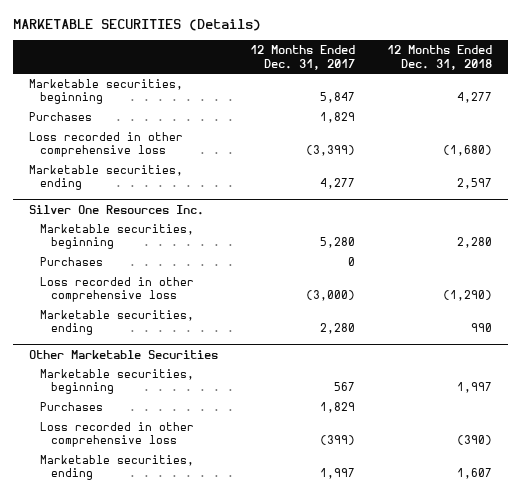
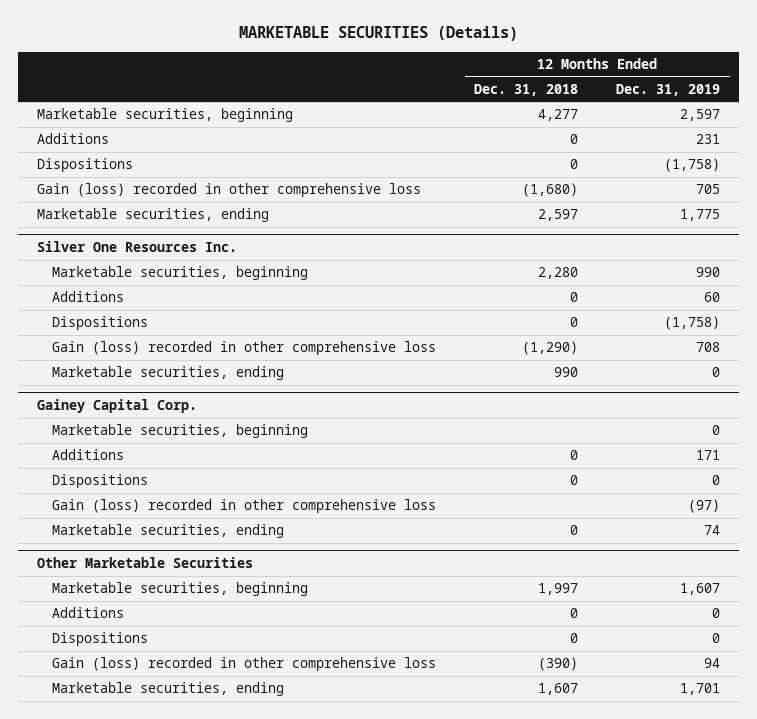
[249,45,355,70] 12 Months Ended Dec. 31, 2017 -> none
none -> [616,83,721,96] Dec. 31, 2019
[28,111,92,121] Purchases -> none
none -> [36,133,109,145] Additions
none -> [36,158,133,173] Dispositions
[28,131,183,158] Loss recorded in other comprehensive loss -> [36,183,421,198] Gain (loss) recorded in other comprehensive loss
[39,256,103,266] Purchases -> none
none -> [51,291,124,303] Additions
none -> [51,316,148,331] Dispositions
[39,276,194,303] Loss recorded in other comprehensive loss -> [51,341,436,356] Gain (loss) recorded in other comprehensive loss
none -> [36,399,197,414] Gainey Capital Corp.
none -> [51,424,308,439] Marketable securities, beginning
none -> [51,449,124,461] Additions
none -> [51,474,148,489] Dispositions
none -> [51,499,436,514] Gain (loss) recorded in other comprehensive loss
none -> [51,524,284,539] Marketable securities, ending
[39,401,103,411] Purchases -> none
none -> [51,607,124,619] Additions
none -> [51,632,148,647] Dispositions
[39,421,194,448] Loss recorded in other comprehensive loss -> [51,657,436,672] Gain (loss) recorded in other comprehensive loss

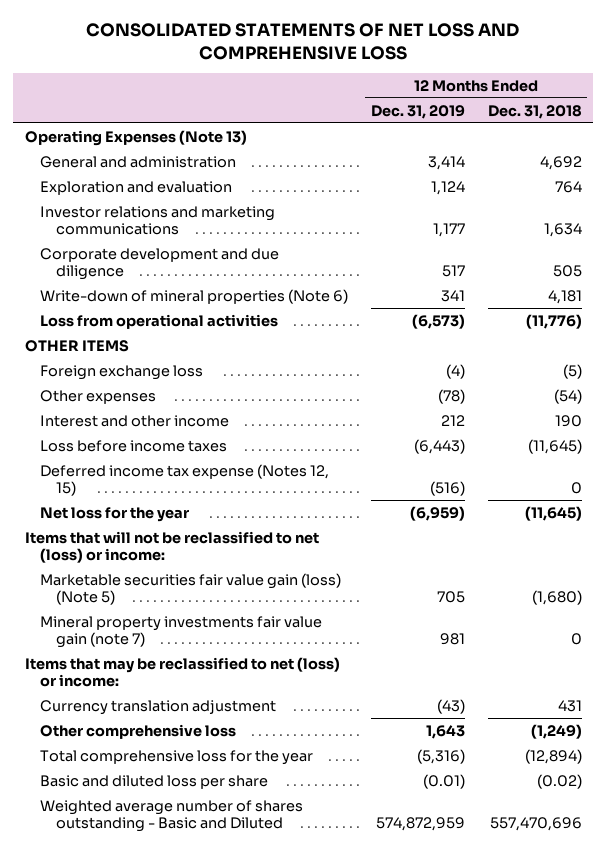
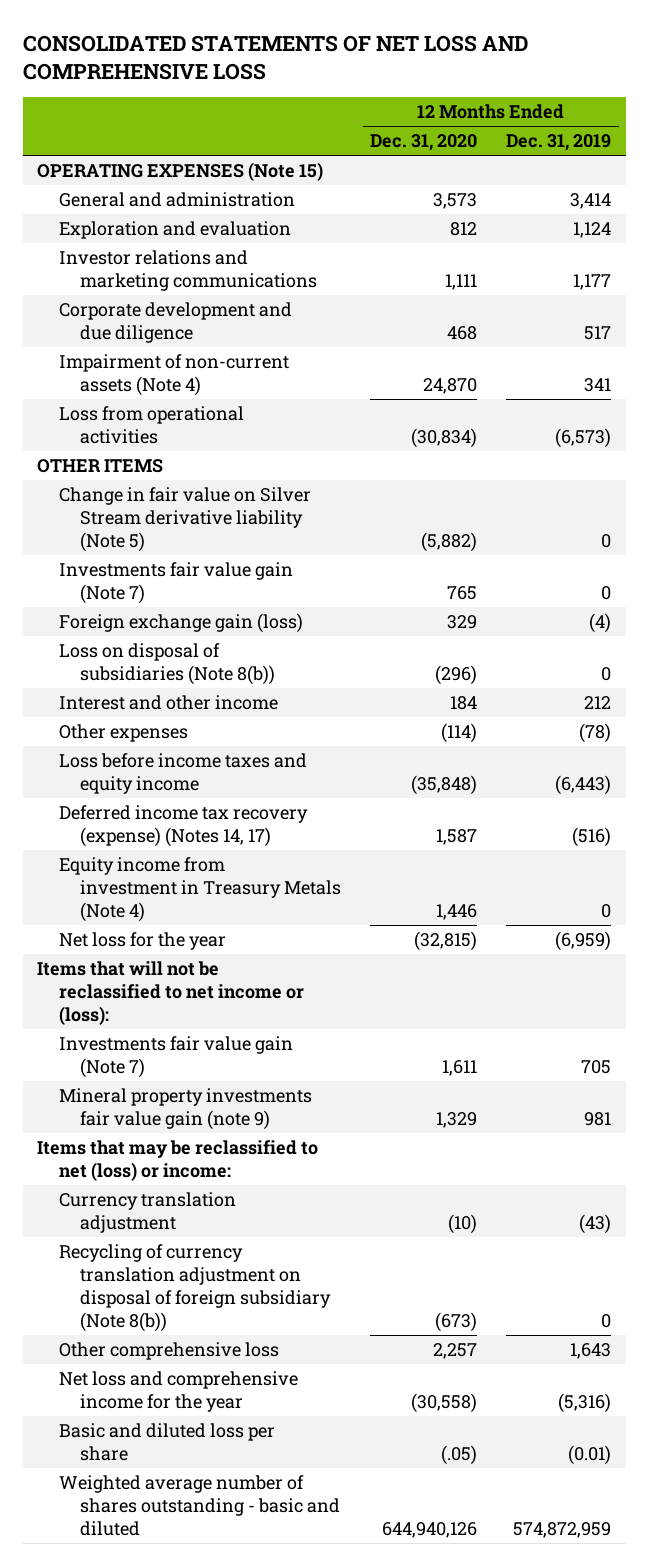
[487,104,582,119] Dec. 31, 2018 -> none
none -> [370,134,478,152] Dec. 31, 2020
[24,129,247,146] Operating Expenses (Note 13) -> [37,162,324,182] OPERATING EXPENSES (Note 15)
[40,288,349,304] Write-down of mineral properties (Note 6) -> [58,354,289,396] Impairment of non-current assets (Note 4)
none -> [58,487,311,552] Change in fair value on Silver Stream derivative liability (Note 5)
none -> [58,562,293,604] Investments fair value gain (Note 7)
[40,364,204,380] Foreign exchange loss -> [58,613,303,634] Foreign exchange gain (loss)
none -> [58,643,276,685] Loss on disposal of subsidiaries (Note 8(b))
[40,389,157,404] Other expenses -> [58,724,188,743] Other expenses
[40,439,228,452] Loss before income taxes -> [58,753,307,794] Loss before income taxes and equity income
[40,463,330,497] Deferred income tax expense (Notes 12, 15) -> [58,805,308,847] Deferred income tax recovery (expense) (Notes 14, 17)
none -> [58,857,342,922] Equity income from investment in Treasury Metals (Note 4)
[24,530,319,564] Items that will not be reclassified to net (loss) or income: -> [37,961,304,1025] Items that will not be reclassified to net income or (loss):
[40,572,342,606] Marketable securities fair value gain (loss) (Note 5) -> [58,1036,293,1078] Investments fair value gain (Note 7)
[40,615,323,649] Mineral property investments fair value gain (note 7) -> [58,1088,312,1130] Mineral property investments fair value gain (note 9)
none -> [58,1244,332,1332] Recycling of currency translation adjustment on disposal of foreign subsidiary (Note 8(b))
[40,749,314,765] Total comprehensive loss for the year -> [58,1371,298,1412] Net loss and comprehensive income for the year
[40,799,304,833] Weighted average number of shares outstanding - Basic and Diluted -> [58,1475,341,1536] Weighted average number of shares outstanding - basic and diluted

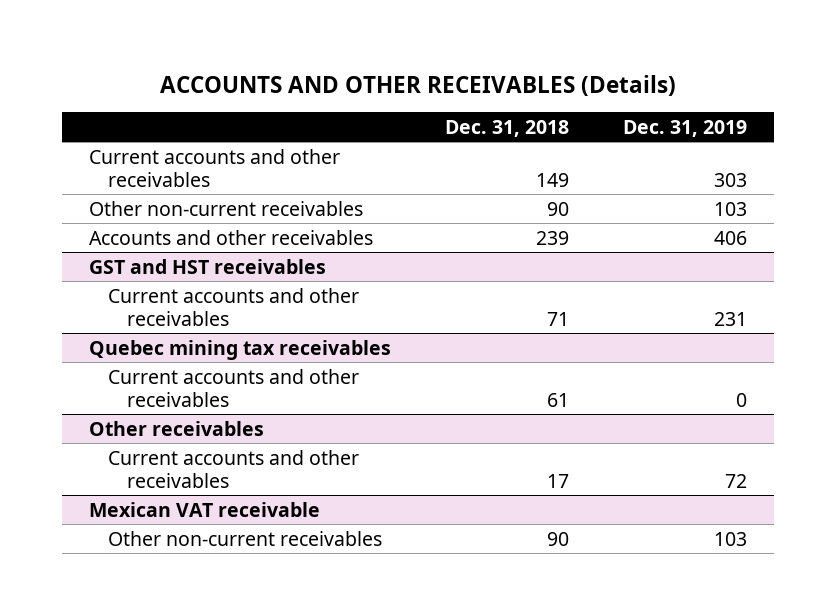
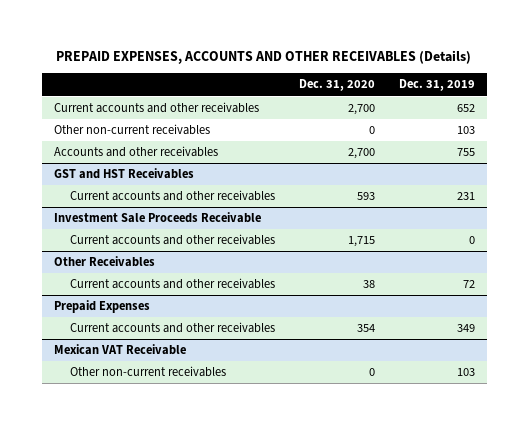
[159,74,676,96] ACCOUNTS AND OTHER RECEIVABLES (Details) -> [56,49,472,64] PREPAID EXPENSES, ACCOUNTS AND OTHER RECEIVABLES (Details)
[444,119,569,137] Dec. 31, 2018 -> none
none -> [298,79,375,92] Dec. 31, 2020
[713,172,747,187] 303 -> [456,104,475,113] 652
[713,230,747,245] 406 -> [456,148,475,157] 755
[89,258,327,274] GST and HST receivables -> [53,168,194,180] GST and HST Receivables
[89,339,392,360] Quebec mining tax receivables -> none
none -> [53,212,261,224] Investment Sale Proceeds Receivable
[89,420,265,436] Other receivables -> [53,256,155,268] Other Receivables
none -> [53,300,150,314] Prepaid Expenses
none -> [69,322,275,334] Current accounts and other receivables
[89,501,321,517] Mexican VAT receivable -> [53,344,186,356] Mexican VAT Receivable

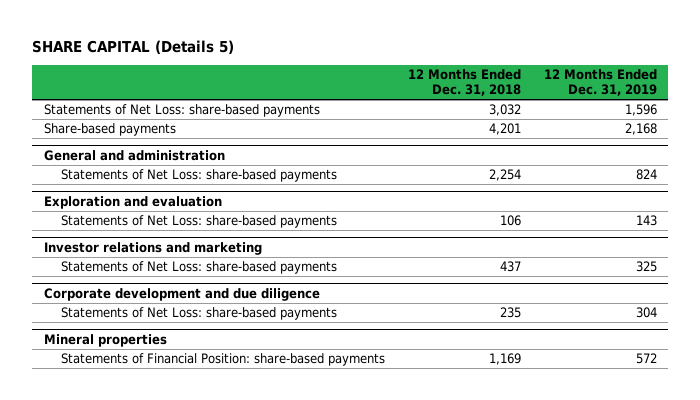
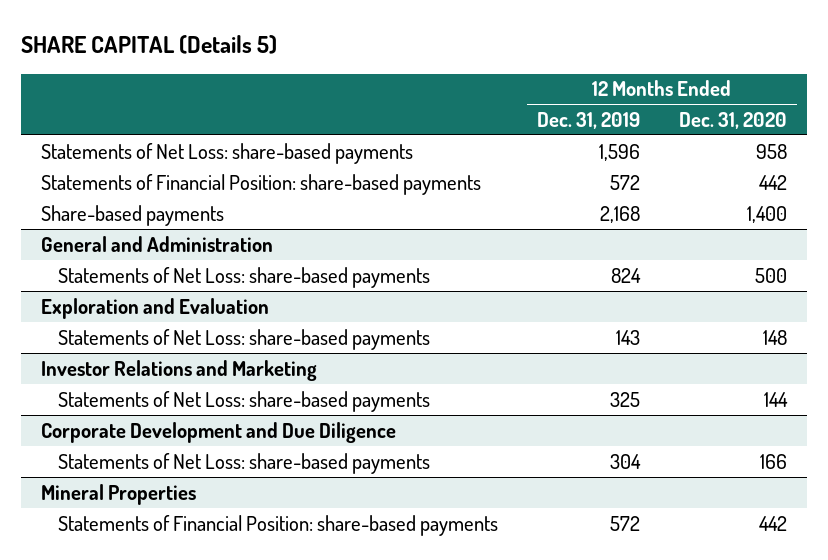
[408,68,522,97] 12 Months Ended Dec. 31, 2018 -> none
none -> [679,112,788,130] Dec. 31, 2020
none -> [40,173,481,195] Statements of Financial Position: share-based payments
[43,149,225,161] General and administration -> [40,235,273,252] General and Administration
[43,195,222,209] Exploration and evaluation -> [40,297,269,319] Exploration and Evaluation
[43,241,262,255] Investor relations and marketing -> [40,359,317,381] Investor Relations and Marketing
[43,287,320,301] Corporate development and due diligence -> [40,421,396,443] Corporate Development and Due Diligence
[43,333,167,347] Mineral properties -> [40,483,196,505] Mineral Properties

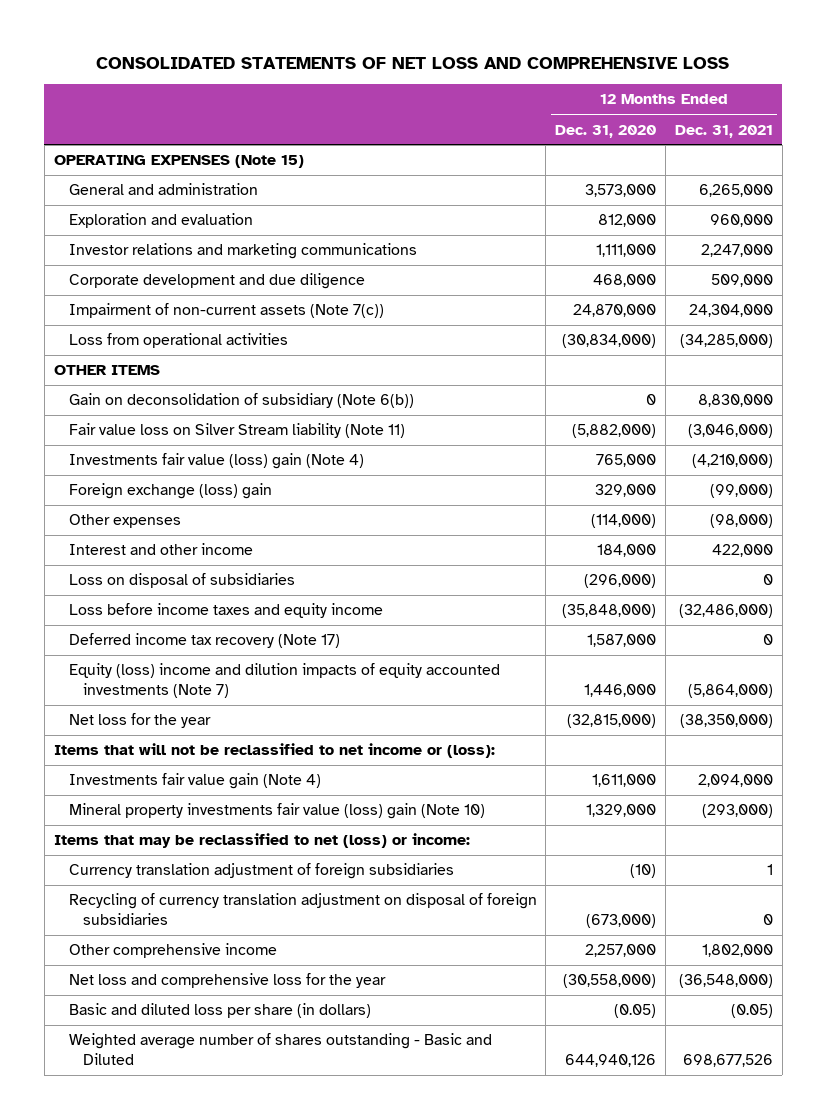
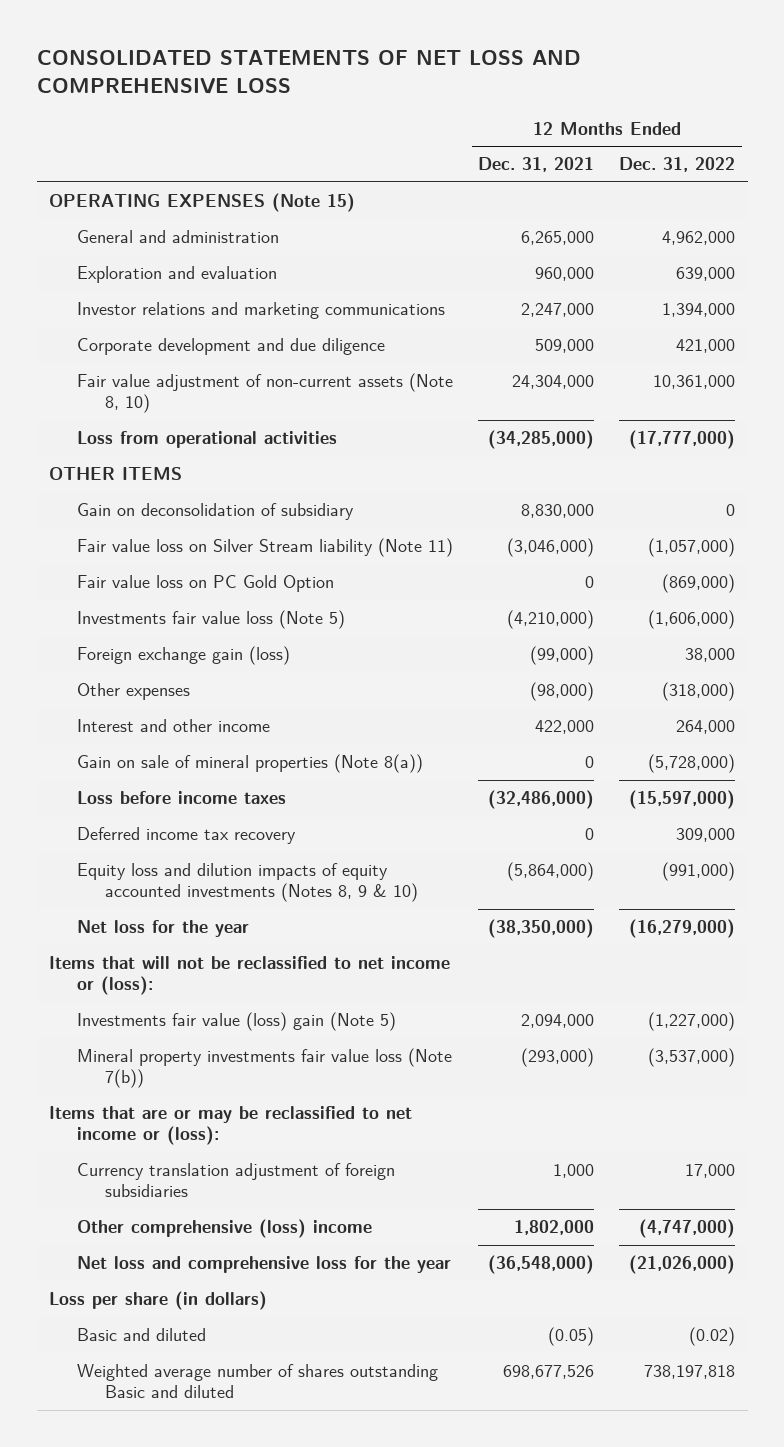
[555,124,657,138] Dec. 31, 2020 -> none
none -> [619,157,736,173] Dec. 31, 2022
[68,303,384,319] Impairment of non-current assets (Note 7(c)) -> [77,373,454,414] Fair value adjustment of non-current assets (Note 8, 10)
[68,393,414,409] Gain on deconsolidation of subsidiary (Note 6(b)) -> [77,503,355,521] Gain on deconsolidation of subsidiary
none -> [77,575,335,593] Fair value loss on PC Gold Option
[68,453,364,470] Investments fair value (loss) gain (Note 4) -> [77,610,346,630] Investments fair value loss (Note 5)
[68,483,272,500] Foreign exchange (loss) gain -> [77,646,291,666] Foreign exchange gain (loss)
[68,573,295,589] Loss on disposal of subsidiaries -> none
none -> [77,754,424,774] Gain on sale of mineral properties (Note 8(a))
[68,603,383,619] Loss before income taxes and equity income -> [77,791,287,805] Loss before income taxes
[68,633,340,649] Deferred income tax recovery (Note 17) -> [77,827,297,845] Deferred income tax recovery
[68,663,500,699] Equity (loss) income and dilution impacts of equity accounted investments (Note 7) -> [77,863,418,903] Equity loss and dilution impacts of equity accounted investments (Notes 8, 9 & 10)
[68,893,537,926] Recycling of currency translation adjustment on disposal of foreign subsidiaries -> none
[68,773,321,790] Investments fair value gain (Note 4) -> [77,1012,397,1032] Investments fair value (loss) gain (Note 5)
[68,803,485,820] Mineral property investments fair value (loss) gain (Note 10) -> [77,1048,453,1089] Mineral property investments fair value loss (Note 7(b))
[53,833,470,849] Items that may be reclassified to net (loss) or income: -> [49,1106,413,1146] Items that are or may be reclassified to net income or (loss):
[766,864,773,876] 1 -> [553,1164,595,1179] 1,000
[68,943,277,959] Other comprehensive income -> [77,1219,373,1239] Other comprehensive (loss) income
none -> [49,1291,268,1311] Loss per share (in dollars)
[68,1003,371,1019] Basic and diluted loss per share (in dollars) -> [77,1328,207,1342] Basic and diluted
[68,1033,492,1066] Weighted average number of shares outstanding - Basic and Diluted -> [77,1364,439,1399] Weighted average number of shares outstanding Basic and diluted

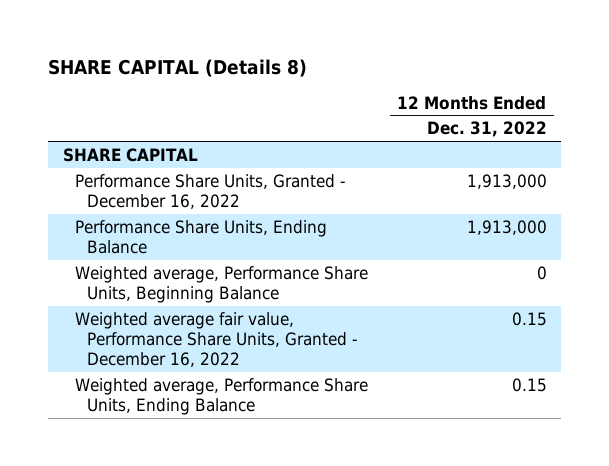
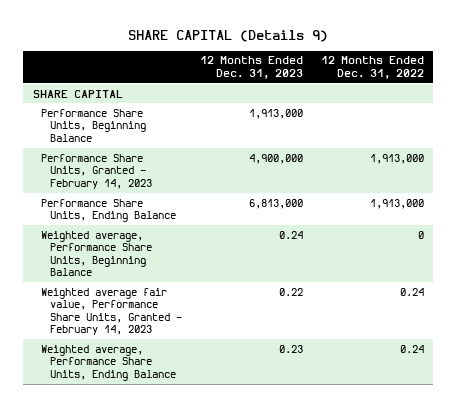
[48,58,308,77] SHARE CAPITAL (Details 8) -> [128,29,329,42] SHARE CAPITAL (Details 9)
none -> [199,56,303,79] 12 Months Ended Dec. 31, 2023
none -> [41,108,146,142] Performance Share Units, Beginning Balance
[74,173,346,210] Performance Share Units, Granted - December 16, 2022 -> [41,153,152,189] Performance Share Units, Granted - February 14, 2023
[74,311,358,368] Weighted average fair value, Performance Share Units, Granted - December 16, 2022 -> [41,287,182,336] Weighted average fair value, Performance Share Units, Granted - February 14, 2023
[511,311,547,326] 0.15 -> [400,287,425,296] 0.24
[511,377,547,392] 0.15 -> [400,344,425,353] 0.24

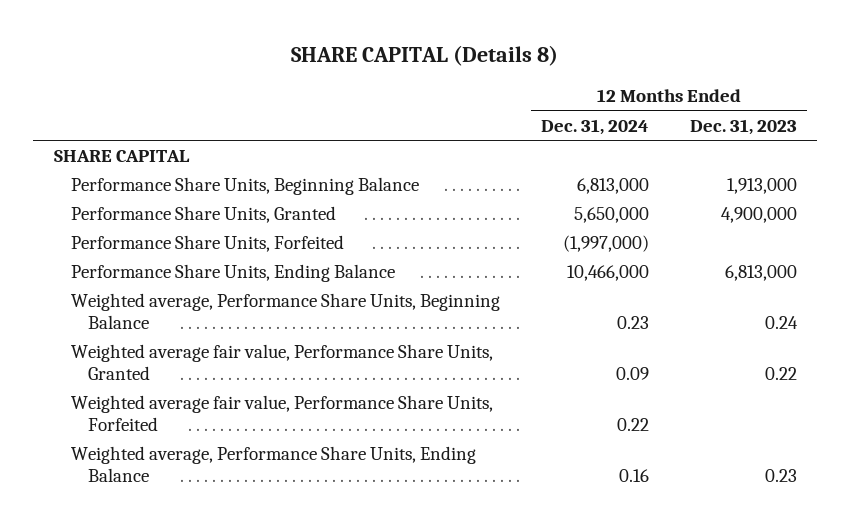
[128,29,329,42] SHARE CAPITAL (Details 9) -> [291,45,559,67] SHARE CAPITAL (Details 8)
[321,56,425,79] 12 Months Ended Dec. 31, 2022 -> none
none -> [540,118,649,135] Dec. 31, 2024
[41,153,152,189] Performance Share Units, Granted - February 14, 2023 -> [71,206,337,224] Performance Share Units, Granted
none -> [71,235,345,253] Performance Share Units, Forfeited
[41,287,182,336] Weighted average fair value, Performance Share Units, Granted - February 14, 2023 -> [71,344,494,381] Weighted average fair value, Performance Share Units, Granted
none -> [71,395,494,432] Weighted average fair value, Performance Share Units, Forfeited

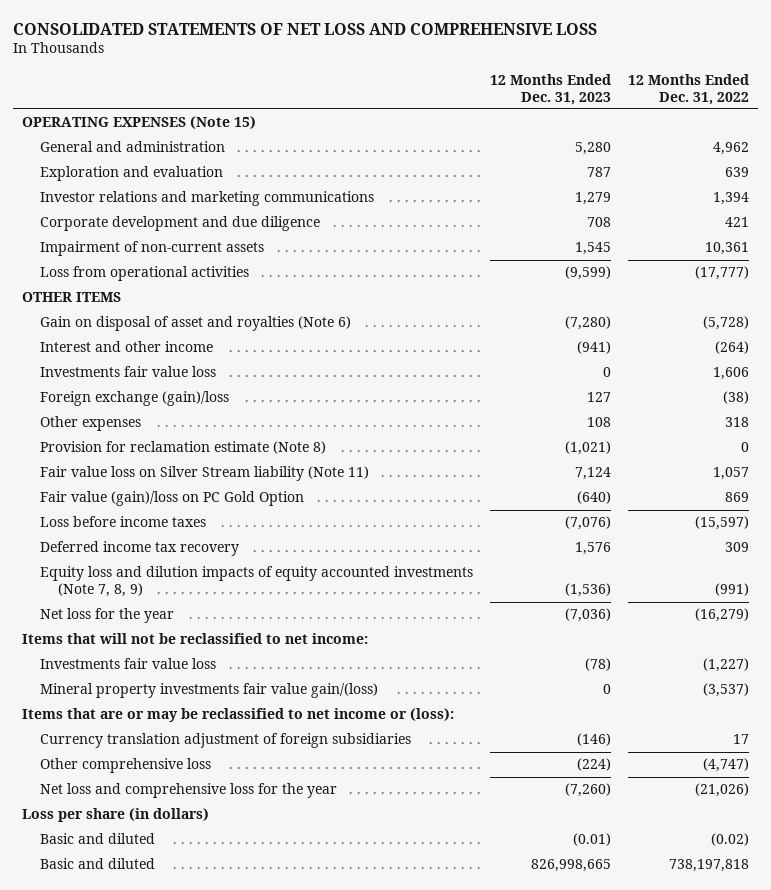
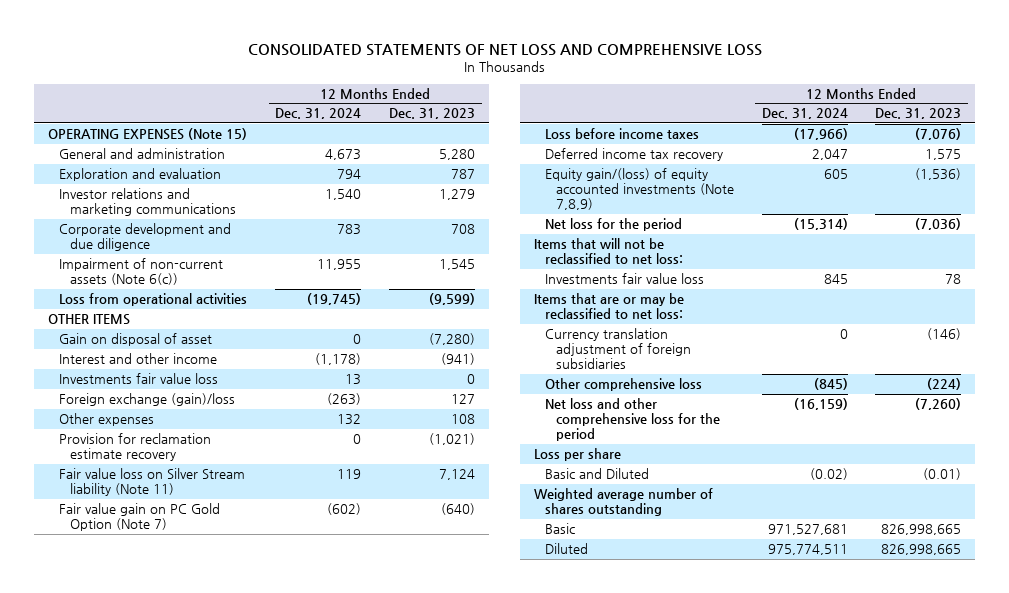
[627,73,749,105] 12 Months Ended Dec. 31, 2022 -> none
none -> [275,108,362,120] Dec. 31, 2024
[39,241,264,257] Impairment of non-current assets -> [58,258,223,286] Impairment of non-current assets (Note 6(c))
[39,316,351,332] Gain on disposal of asset and royalties (Note 6) -> [58,333,212,347] Gain on disposal of asset
[39,441,326,455] Provision for reclamation estimate (Note 8) -> [58,433,211,462] Provision for reclamation estimate recovery
[39,491,304,507] Fair value (gain)/loss on PC Gold Option -> [58,503,220,532] Fair value gain on PC Gold Option (Note 7)
[39,683,378,699] Mineral property investments fair value gain/(loss) -> none
[574,542,611,556] 1,576 -> [925,149,962,161] 1,575
[39,566,473,598] Equity loss and dilution impacts of equity accounted investments (Note 7, 8, 9) -> [545,168,735,211] Equity gain/(loss) of equity accounted investments (Note 7,8,9)
[39,608,174,624] Net loss for the year -> [545,218,683,232] Net loss for the period
[21,633,368,645] Items that will not be reclassified to net income: -> [534,238,684,265] Items that will not be reclassified to net loss:
[584,658,611,672] (78) -> [945,274,962,285] 78
[21,708,454,723] Items that are or may be reclassified to net income or (loss): -> [534,293,685,320] Items that are or may be reclassified to net loss:
[39,783,337,799] Net loss and comprehensive loss for the year -> [545,398,721,442] Net loss and other comprehensive loss for the period
[21,808,209,823] Loss per share (in dollars) -> [534,448,622,462] Loss per share
[39,833,155,845] Basic and diluted -> [545,468,650,480] Basic and Diluted
none -> [534,488,714,517] Weighted average number of shares outstanding
[39,858,155,870] Basic and diluted -> [545,523,576,535] Basic
none -> [545,543,589,555] Diluted

